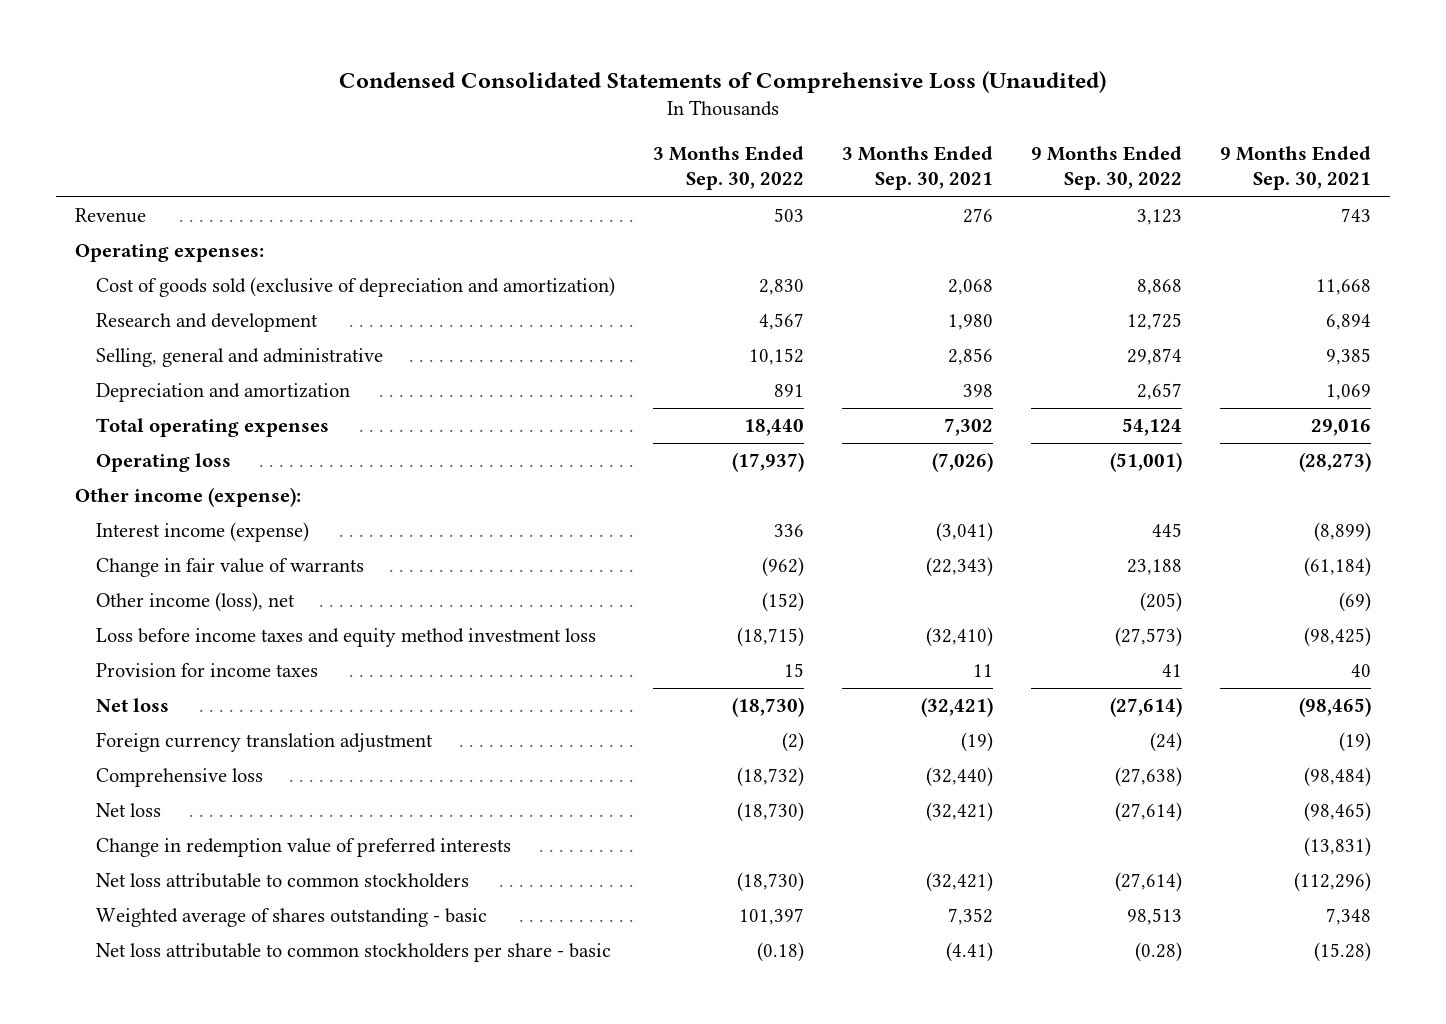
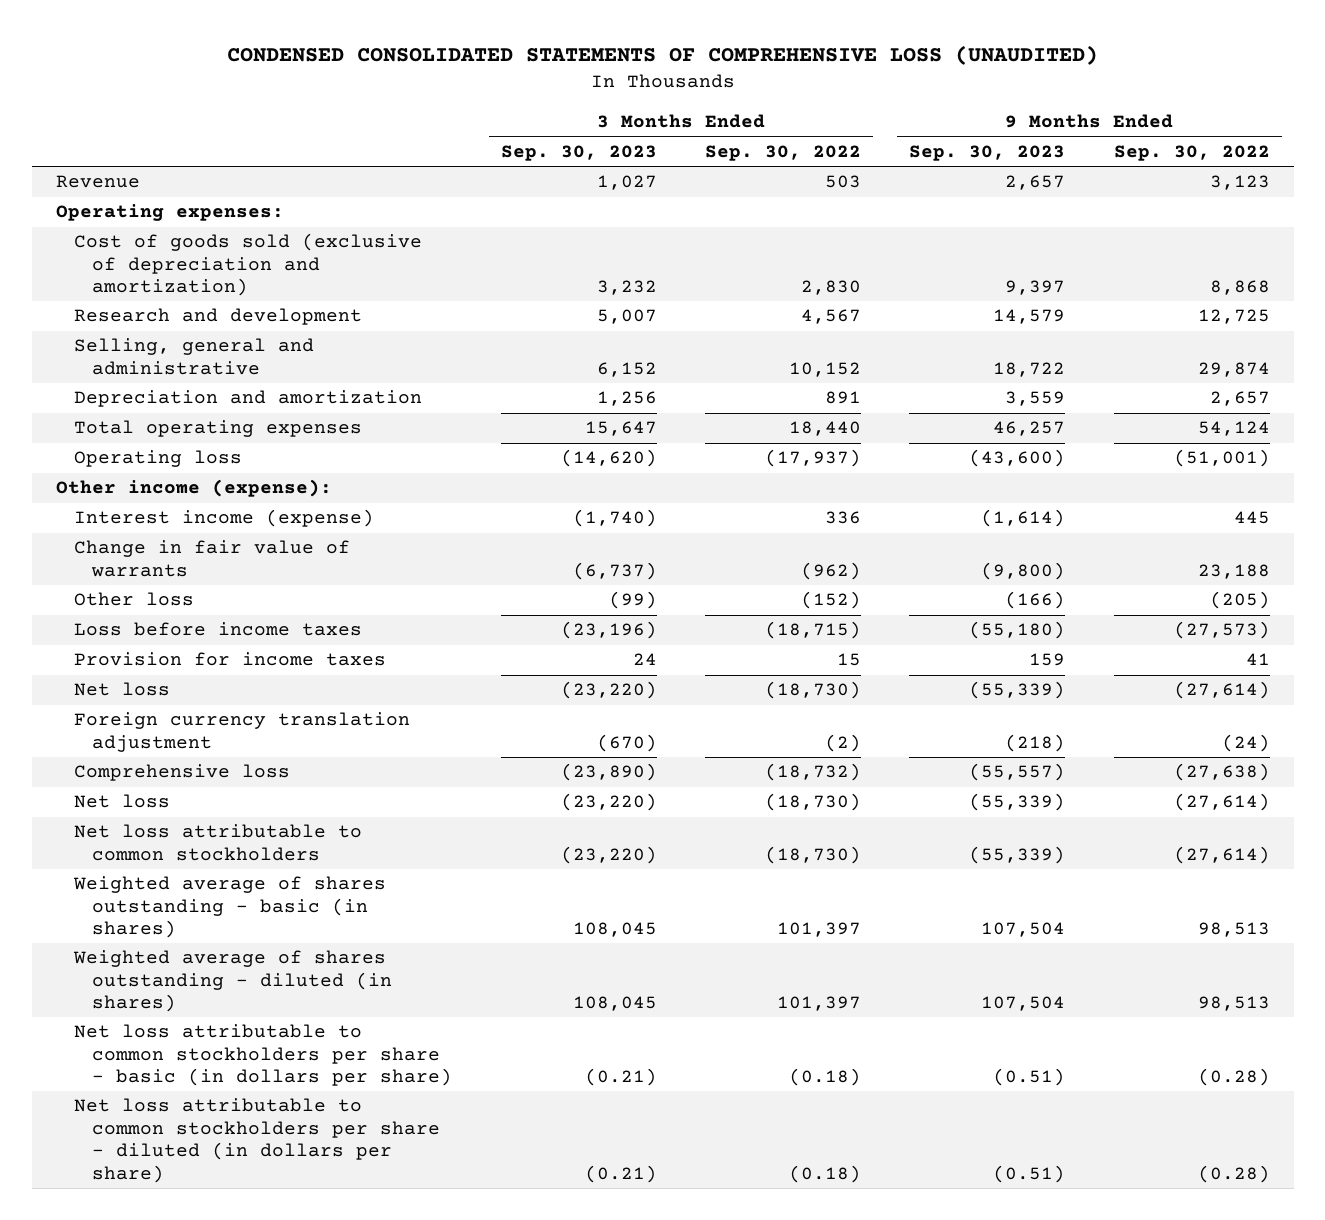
[339,70,1107,93] Condensed Consolidated Statements of Comprehensive Loss (Unaudited) -> [226,45,1098,66] CONDENSED CONSOLIDATED STATEMENTS OF COMPREHENSIVE LOSS (UNAUDITED)
[841,145,993,191] 3 Months Ended Sep. 30, 2021 -> none
[1219,145,1371,191] 9 Months Ended Sep. 30, 2021 -> none
none -> [500,144,657,161] Sep. 30, 2023
none -> [909,144,1066,161] Sep. 30, 2023
[95,592,295,613] Other income (loss), net -> [73,592,194,607] Other loss
[95,628,596,648] Loss before income taxes and equity method investment loss -> [73,622,362,637] Loss before income taxes
[95,838,511,858] Change in redemption value of preferred interests -> none
[95,908,487,928] Weighted average of shares outstanding - basic -> [72,876,386,939] Weighted average of shares outstanding - basic (in shares)
none -> [72,950,393,1013] Weighted average of shares outstanding - diluted (in shares)
[95,943,611,963] Net loss attributable to common stockholders per share - basic -> [73,1024,453,1087] Net loss attributable to common stockholders per share - basic (in dollars per share)
none -> [73,1098,441,1183] Net loss attributable to common stockholders per share - diluted (in dollars per share)

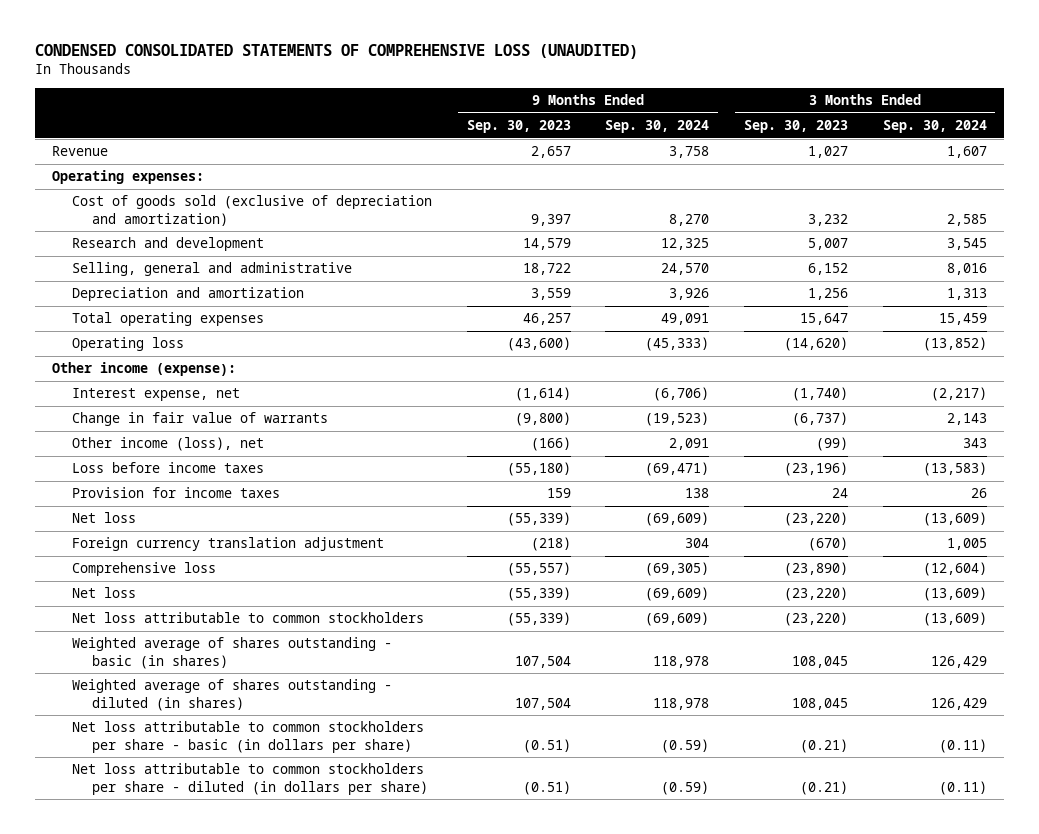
[704,144,861,161] Sep. 30, 2022 -> none
[1113,144,1270,161] Sep. 30, 2022 -> none
none -> [605,119,710,133] Sep. 30, 2024
none -> [882,119,987,133] Sep. 30, 2024
[73,509,374,528] Interest income (expense) -> [72,388,241,402] Interest expense, net
[73,592,194,607] Other loss -> [72,437,265,452] Other income (loss), net

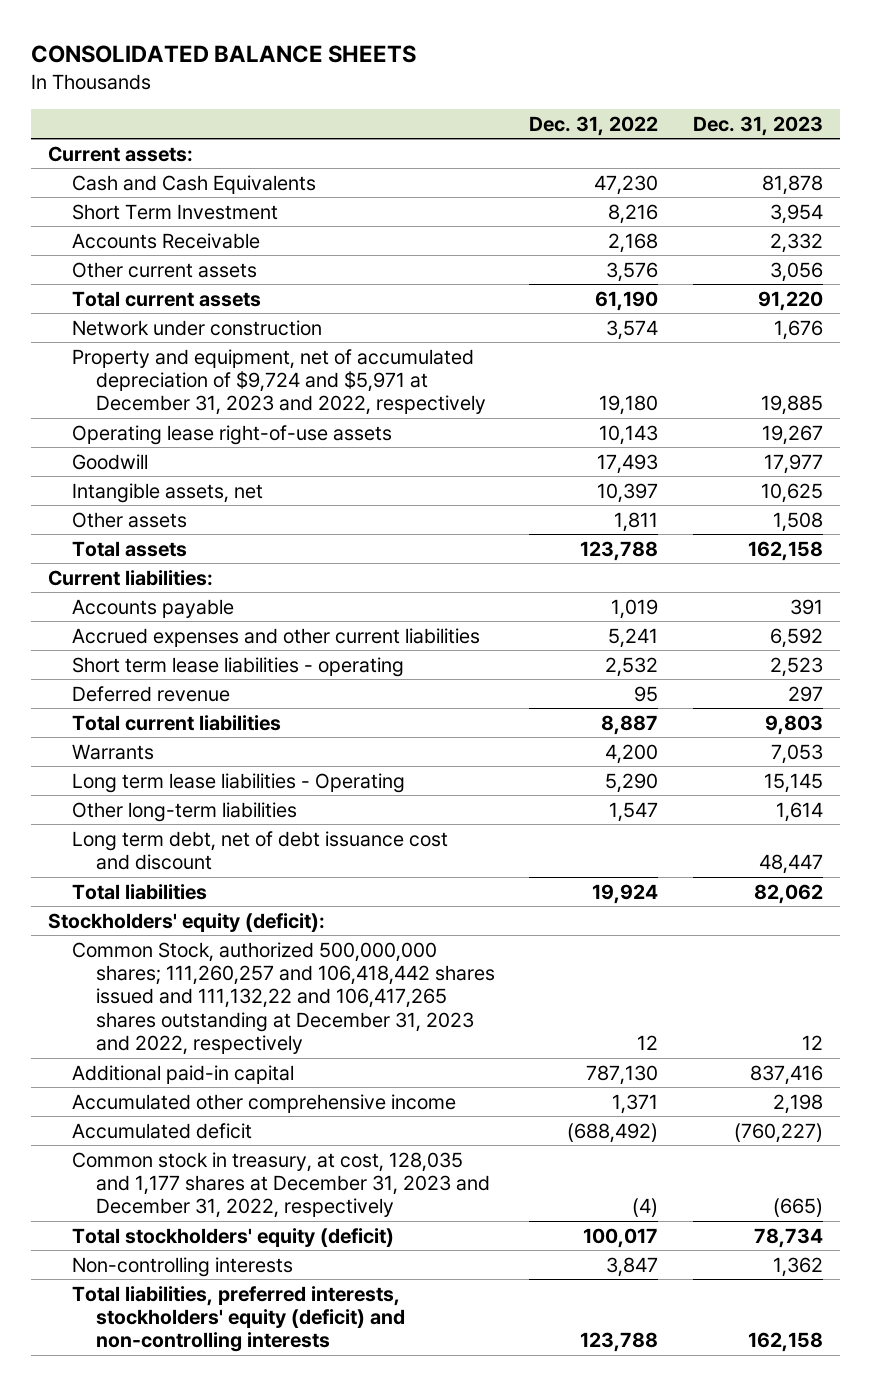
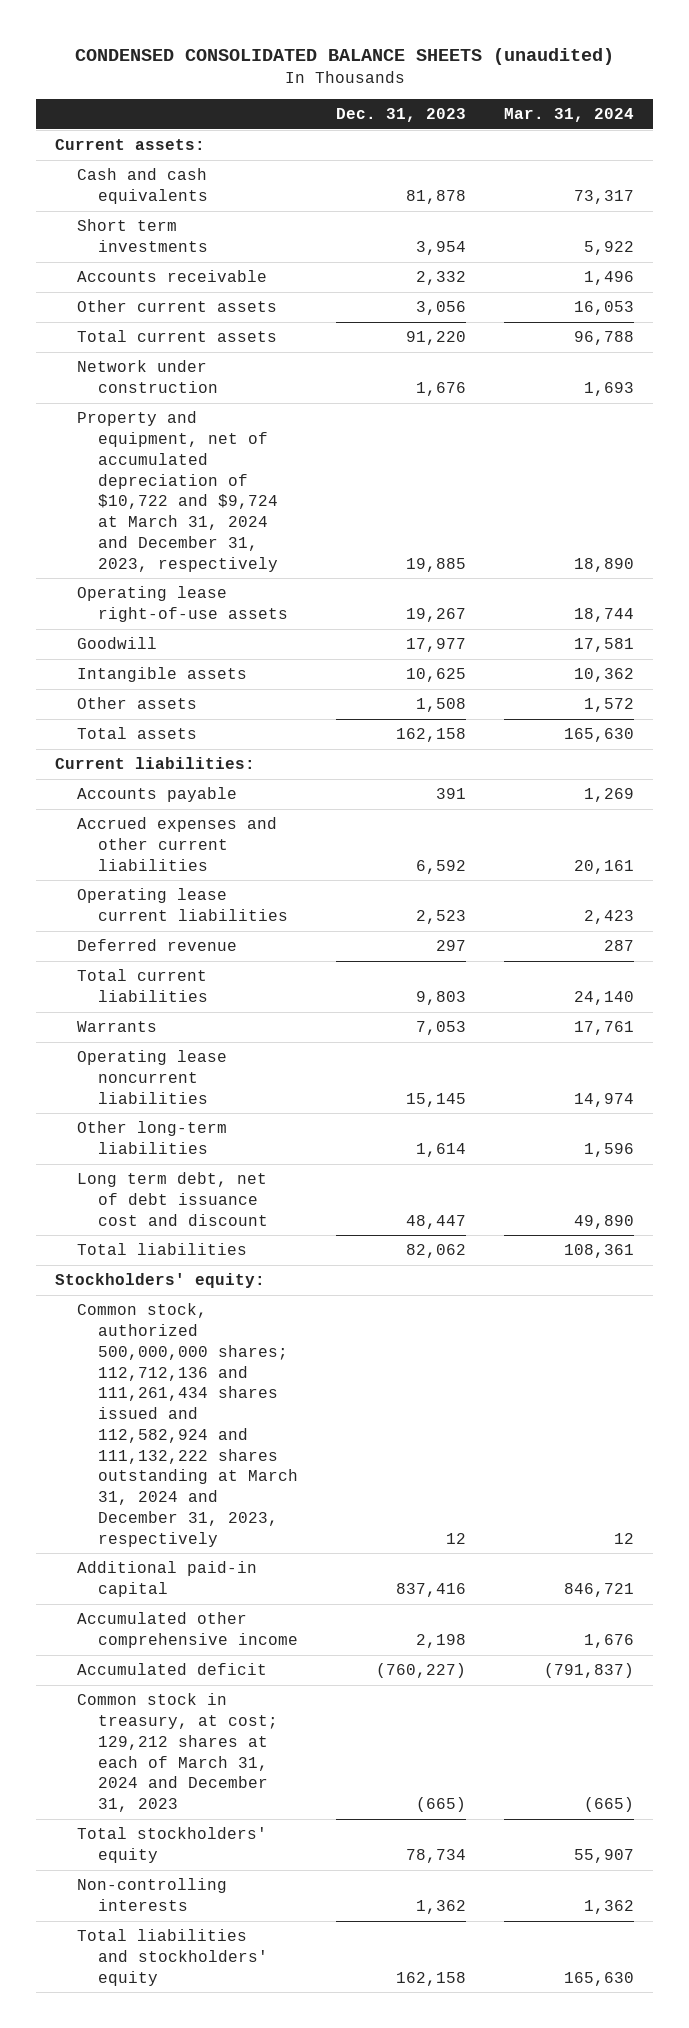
[31,45,417,64] CONSOLIDATED BALANCE SHEETS -> [74,48,614,66] CONDENSED CONSOLIDATED BALANCE SHEETS (unaudited)
[529,115,659,136] Dec. 31, 2022 -> none
none -> [504,108,635,123] Mar. 31, 2024
[71,174,316,194] Cash and Cash Equivalents -> [76,168,209,204] Cash and cash equivalents
[71,203,278,220] Short Term Investment -> [76,219,209,252] Short term investments
[71,232,260,249] Accounts Receivable -> [76,270,267,283] Accounts receivable
[71,348,486,416] Property and equipment, net of accumulated depreciation of $9,724 and $5,971 at December 31, 2023 and 2022, respectively -> [76,411,279,572] Property and equipment, net of accumulated depreciation of $10,722 and $9,724 at March 31, 2024 and December 31, 2023, respectively
[71,482,263,503] Intangible assets, net -> [76,667,247,683] Intangible assets
[71,656,404,677] Short term lease liabilities - operating -> [76,888,289,921] Operating lease current liabilities
[71,772,405,793] Long term lease liabilities - Operating -> [76,1050,227,1104] Operating lease noncurrent liabilities
[48,912,326,932] Stockholders' equity (deficit): -> [55,1273,266,1289] Stockholders' equity:
[71,941,495,1056] Common Stock, authorized 500,000,000 shares; 111,260,257 and 106,418,442 shares issued and 111,132,22 and 106,417,265 shares outstanding at December 31, 2023 and 2022, respectively -> [76,1303,299,1547] Common stock, authorized 500,000,000 shares; 112,712,136 and 111,261,434 shares issued and 112,582,924 and 111,132,222 shares outstanding at March 31, 2024 and December 31, 2023, respectively
[71,1151,490,1219] Common stock in treasury, at cost, 128,035 and 1,177 shares at December 31, 2023 and December 31, 2022, respectively -> [76,1693,279,1813] Common stock in treasury, at cost; 129,212 shares at each of March 31, 2024 and December 31, 2023
[71,1227,394,1247] Total stockholders' equity (deficit) -> [76,1827,267,1863] Total stockholders' equity
[71,1285,405,1353] Total liabilities, preferred interests, stockholders' equity (deficit) and non-controlling interests -> [76,1929,269,1986] Total liabilities and stockholders' equity

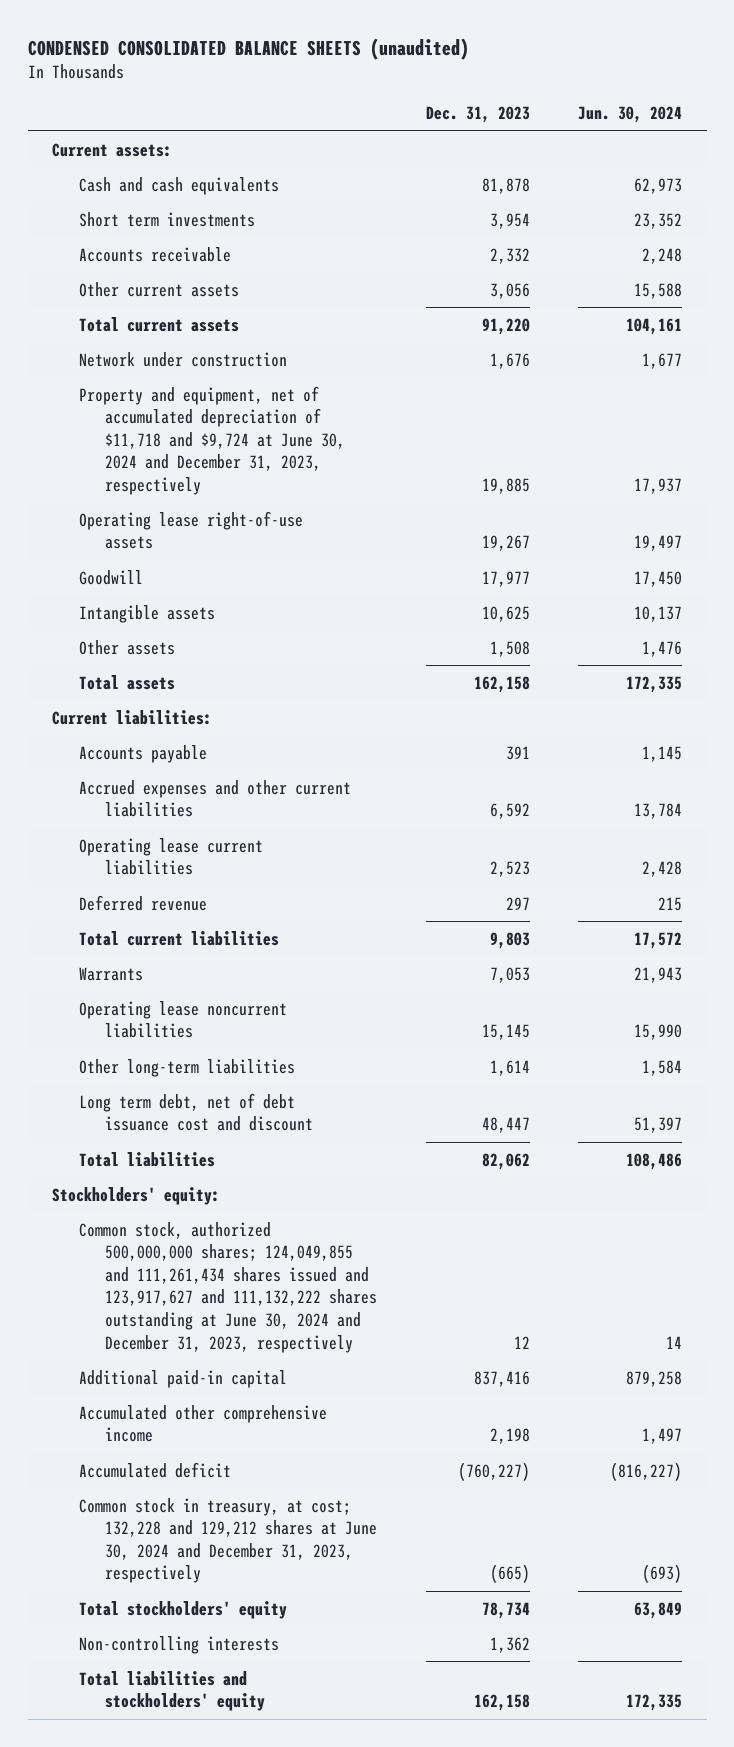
[504,108,635,123] Mar. 31, 2024 -> none
none -> [578,106,683,124] Jun. 30, 2024
[76,411,279,572] Property and equipment, net of accumulated depreciation of $10,722 and $9,724 at March 31, 2024 and December 31, 2023, respectively -> [78,385,346,495] Property and equipment, net of accumulated depreciation of $11,718 and $9,724 at June 30, 2024 and December 31, 2023, respectively
[76,1303,299,1547] Common stock, authorized 500,000,000 shares; 112,712,136 and 111,261,434 shares issued and 112,582,924 and 111,132,222 shares outstanding at March 31, 2024 and December 31, 2023, respectively -> [78,1221,378,1353] Common stock, authorized 500,000,000 shares; 124,049,855 and 111,261,434 shares issued and 123,917,627 and 111,132,222 shares outstanding at June 30, 2024 and December 31, 2023, respectively
[76,1693,279,1813] Common stock in treasury, at cost; 129,212 shares at each of March 31, 2024 and December 31, 2023 -> [78,1497,378,1584] Common stock in treasury, at cost; 132,228 and 129,212 shares at June 30, 2024 and December 31, 2023, respectively

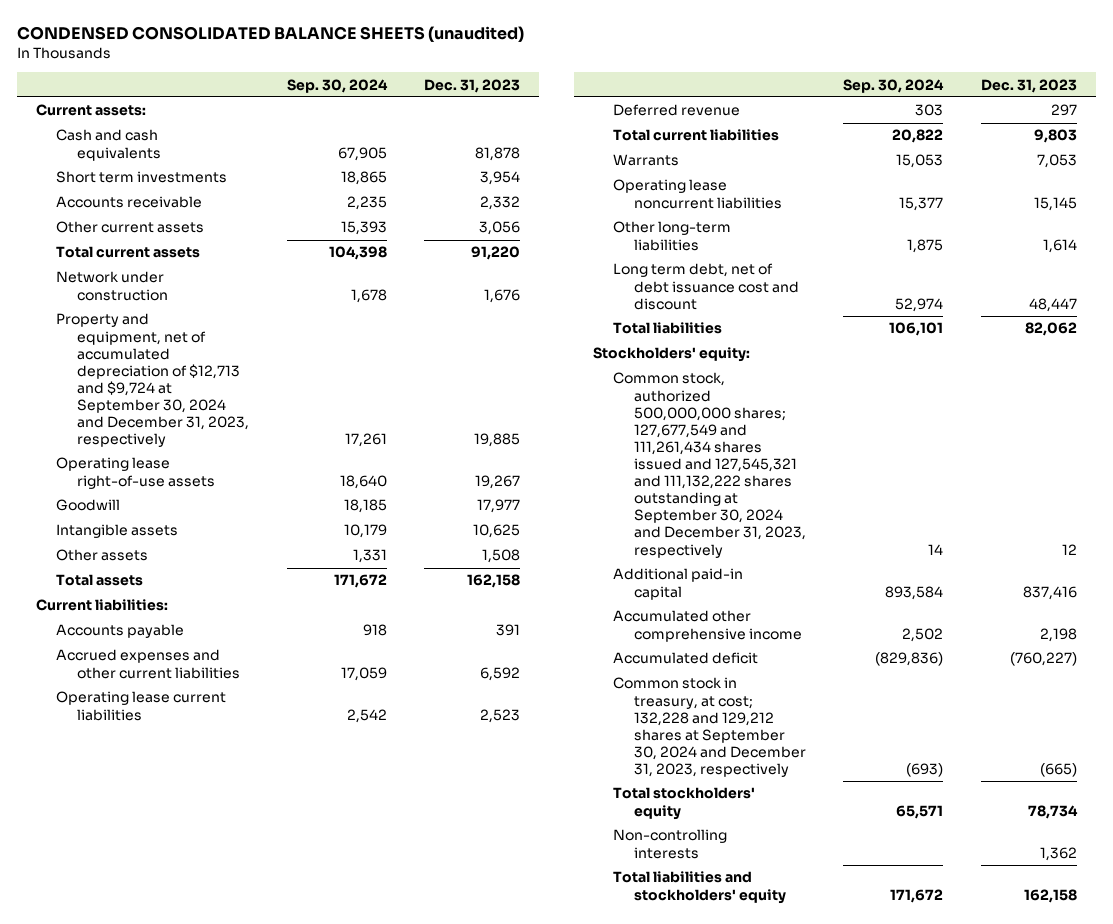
[578,106,683,124] Jun. 30, 2024 -> none
none -> [286,78,388,93] Sep. 30, 2024
[78,385,346,495] Property and equipment, net of accumulated depreciation of $11,718 and $9,724 at June 30, 2024 and December 31, 2023, respectively -> [56,313,249,448] Property and equipment, net of accumulated depreciation of $12,713 and $9,724 at September 30, 2024 and December 31, 2023, respectively
[78,1221,378,1353] Common stock, authorized 500,000,000 shares; 124,049,855 and 111,261,434 shares issued and 123,917,627 and 111,132,222 shares outstanding at June 30, 2024 and December 31, 2023, respectively -> [613,372,806,558] Common stock, authorized 500,000,000 shares; 127,677,549 and 111,261,434 shares issued and 127,545,321 and 111,132,222 shares outstanding at September 30, 2024 and December 31, 2023, respectively
[78,1497,378,1584] Common stock in treasury, at cost; 132,228 and 129,212 shares at June 30, 2024 and December 31, 2023, respectively -> [613,677,806,777] Common stock in treasury, at cost; 132,228 and 129,212 shares at September 30, 2024 and December 31, 2023, respectively

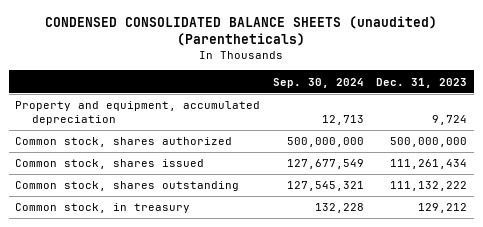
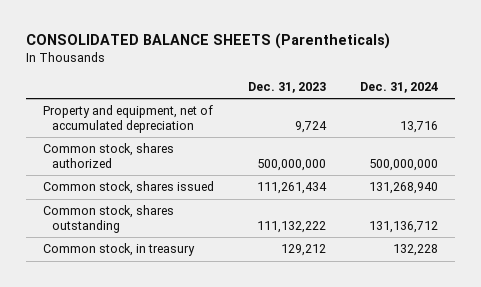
[45,15,438,47] CONDENSED CONSOLIDATED BALANCE SHEETS (unaudited) (Parentheticals) -> [25,33,390,50] CONSOLIDATED BALANCE SHEETS (Parentheticals)
[272,77,364,88] Sep. 30, 2024 -> none
none -> [360,81,439,93] Dec. 31, 2024
[15,101,261,126] Property and equipment, accumulated depreciation -> [42,105,213,133] Property and equipment, net of accumulated depreciation

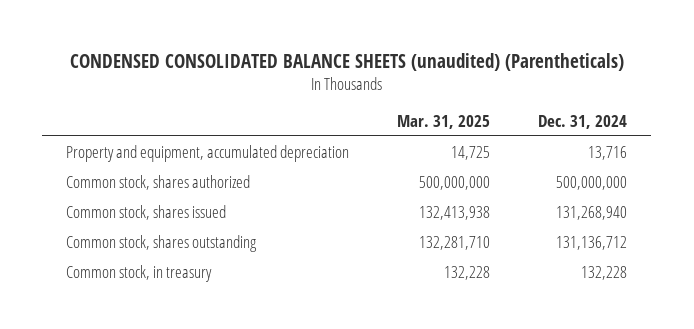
[25,33,390,50] CONSOLIDATED BALANCE SHEETS (Parentheticals) -> [69,52,624,71] CONDENSED CONSOLIDATED BALANCE SHEETS (unaudited) (Parentheticals)
[248,81,327,93] Dec. 31, 2023 -> none
none -> [397,114,491,129] Mar. 31, 2025
[42,105,213,133] Property and equipment, net of accumulated depreciation -> [66,144,350,162] Property and equipment, accumulated depreciation

